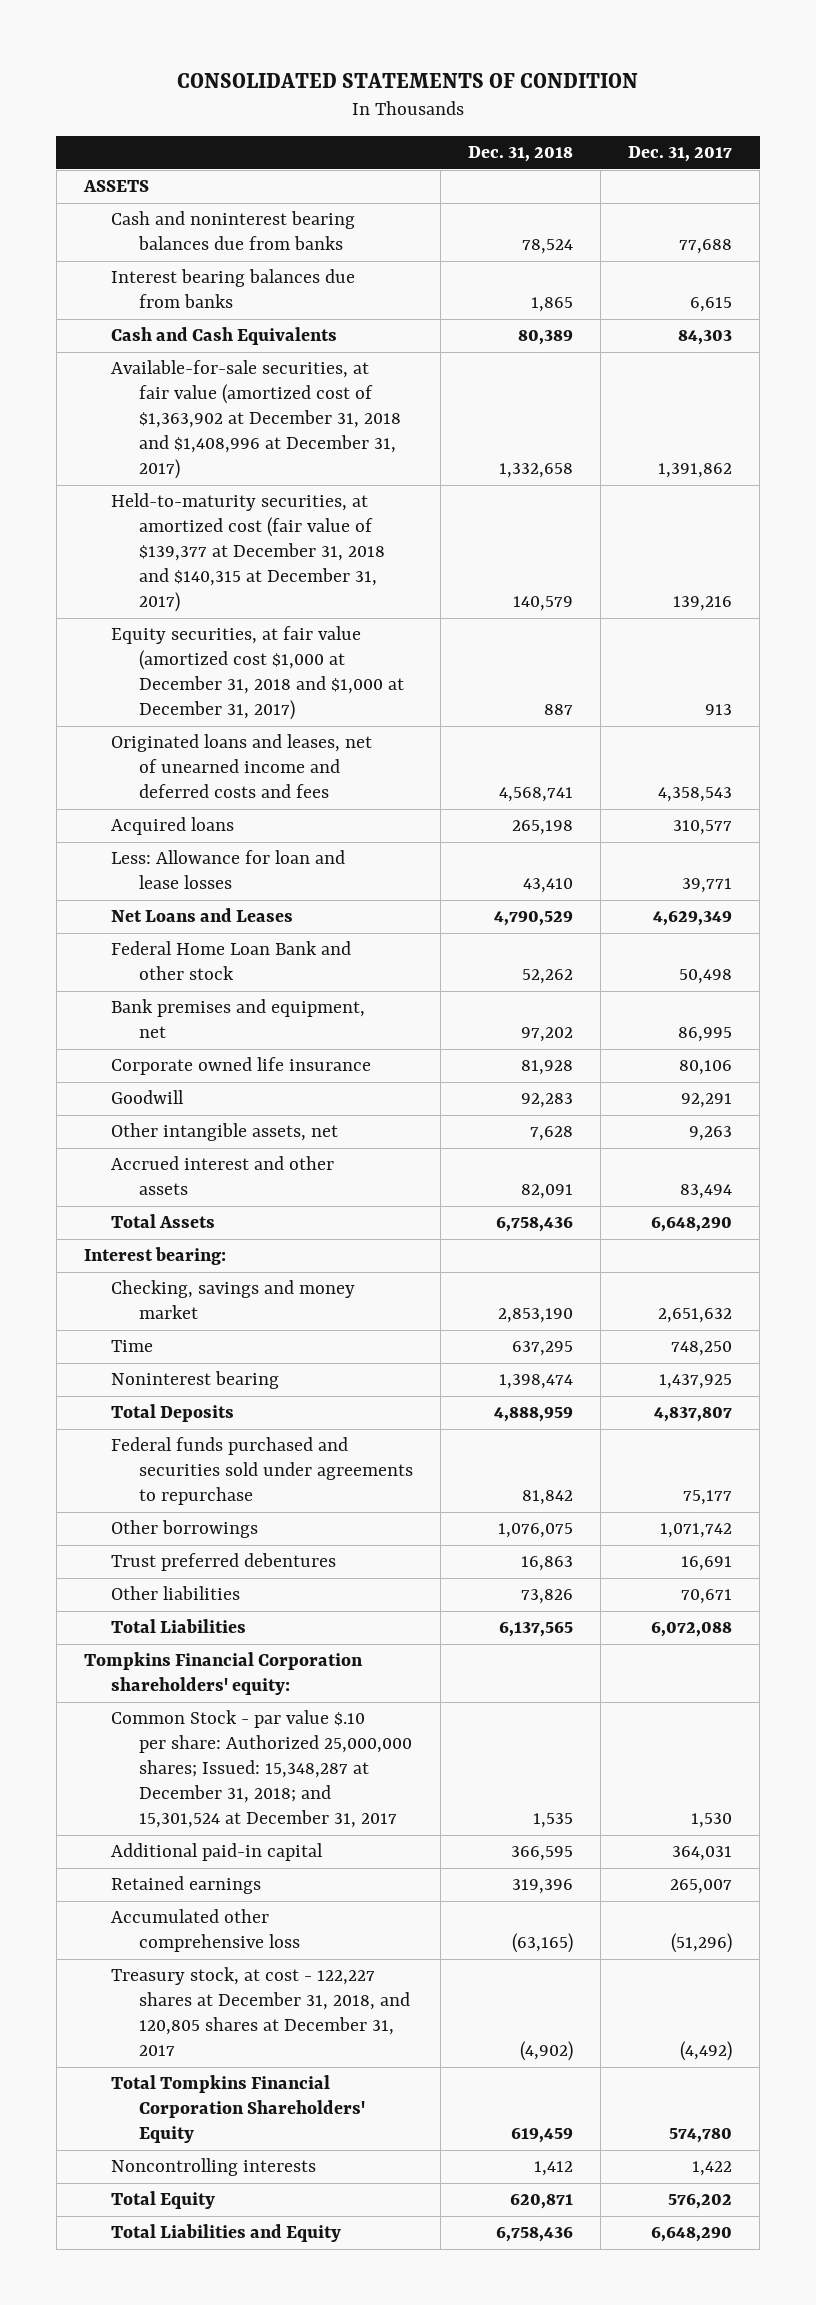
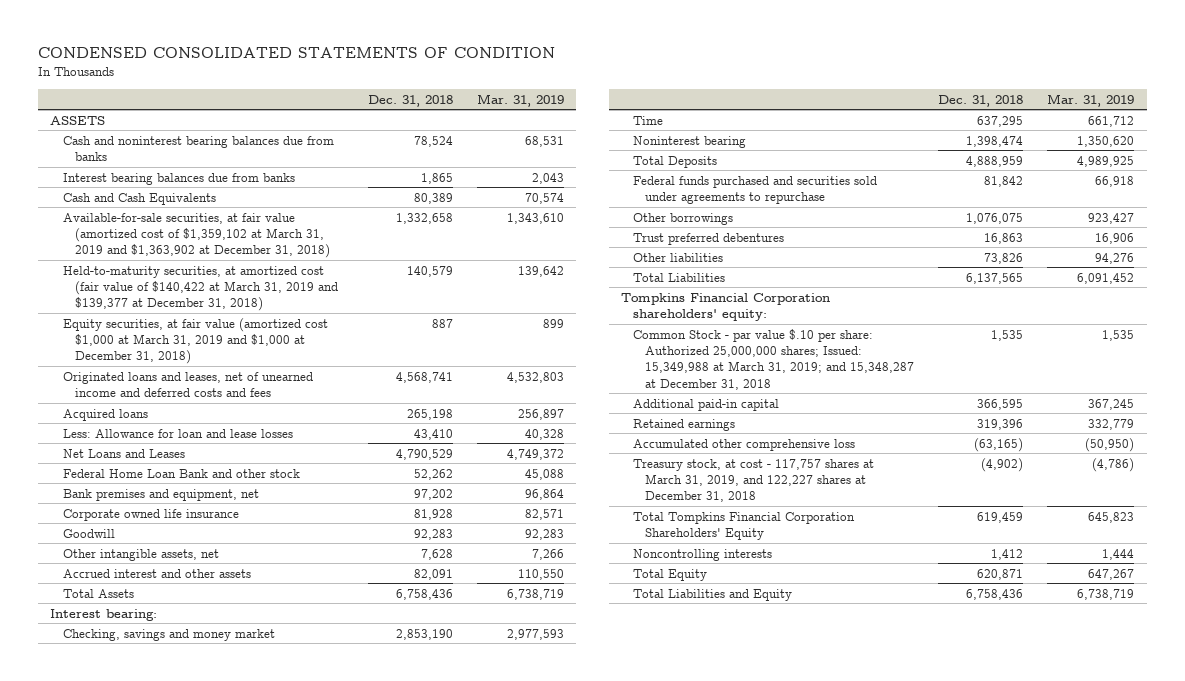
[176,72,638,88] CONSOLIDATED STATEMENTS OF CONDITION -> [38,47,556,59] CONDENSED CONSOLIDATED STATEMENTS OF CONDITION
[628,146,733,163] Dec. 31, 2017 -> none
none -> [477,93,565,107] Mar. 31, 2019
[111,360,401,480] Available-for-sale securities, at fair value (amortized cost of $1,363,902 at December 31, 2018 and $1,408,996 at December 31, 2017) -> [62,212,330,259] Available-for-sale securities, at fair value (amortized cost of $1,359,102 at March 31, 2019 and $1,363,902 at December 31, 2018)
[111,493,385,613] Held-to-maturity securities, at amortized cost (fair value of $139,377 at December 31, 2018 and $140,315 at December 31, 2017) -> [62,265,338,312] Held-to-maturity securities, at amortized cost (fair value of $140,422 at March 31, 2019 and $139,377 at December 31, 2018)
[111,626,404,721] Equity securities, at fair value (amortized cost $1,000 at December 31, 2018 and $1,000 at December 31, 2017) -> [62,317,328,365] Equity securities, at fair value (amortized cost $1,000 at March 31, 2019 and $1,000 at December 31, 2018)
[111,1710,412,1829] Common Stock - par value $.10 per share: Authorized 25,000,000 shares; Issued: 15,348,287 at December 31, 2018; and 15,301,524 at December 31, 2017 -> [632,328,915,390] Common Stock - par value $.10 per share: Authorized 25,000,000 shares; Issued: 15,349,988 at March 31, 2019; and 15,348,287 at December 31, 2018
[111,1967,410,2057] Treasury stock, at cost - 122,227 shares at December 31, 2018, and 120,805 shares at December 31, 2017 -> [632,458,874,503] Treasury stock, at cost - 117,757 shares at March 31, 2019, and 122,227 shares at December 31, 2018

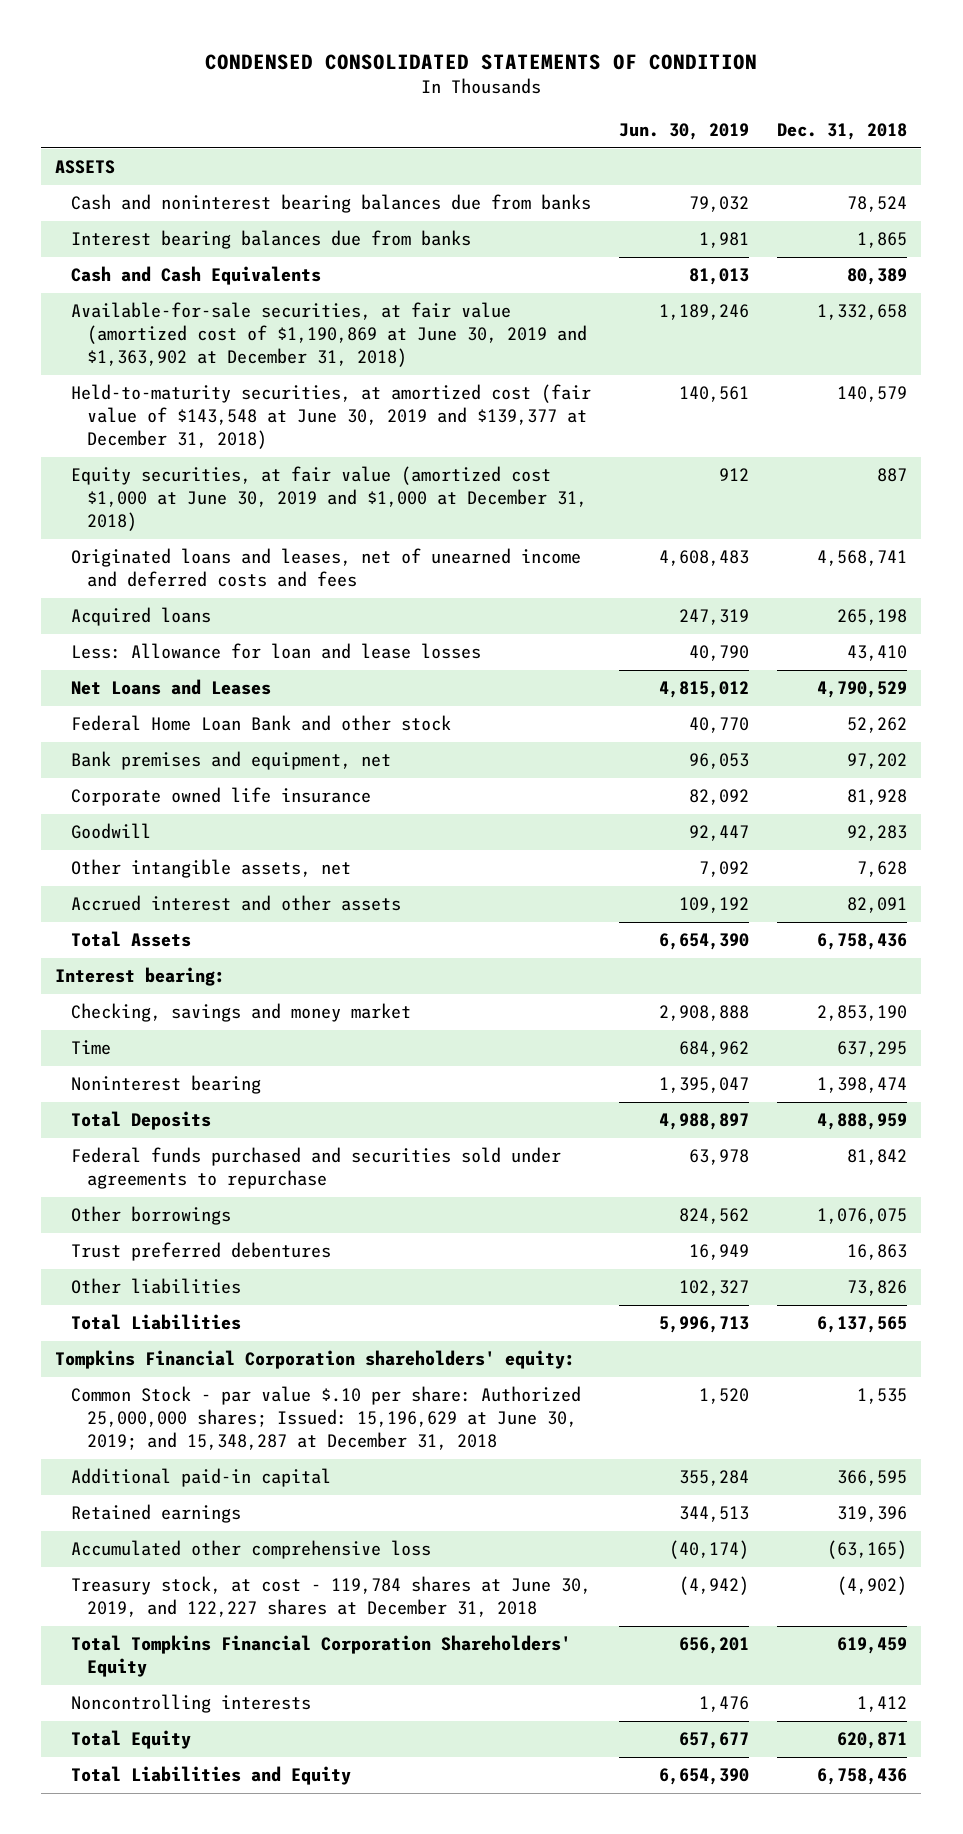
[477,93,565,107] Mar. 31, 2019 -> none
none -> [619,122,750,140] Jun. 30, 2019
[62,212,330,259] Available-for-sale securities, at fair value (amortized cost of $1,359,102 at March 31, 2019 and $1,363,902 at December 31, 2018) -> [71,302,588,367] Available-for-sale securities, at fair value (amortized cost of $1,190,869 at June 30, 2019 and $1,363,902 at December 31, 2018)
[62,265,338,312] Held-to-maturity securities, at amortized cost (fair value of $140,422 at March 31, 2019 and $139,377 at December 31, 2018) -> [71,384,592,449] Held-to-maturity securities, at amortized cost (fair value of $143,548 at June 30, 2019 and $139,377 at December 31, 2018)
[62,317,328,365] Equity securities, at fair value (amortized cost $1,000 at March 31, 2019 and $1,000 at December 31, 2018) -> [71,466,588,531] Equity securities, at fair value (amortized cost $1,000 at June 30, 2019 and $1,000 at December 31, 2018)
[632,328,915,390] Common Stock - par value $.10 per share: Authorized 25,000,000 shares; Issued: 15,349,988 at March 31, 2019; and 15,348,287 at December 31, 2018 -> [71,1386,582,1450] Common Stock - par value $.10 per share: Authorized 25,000,000 shares; Issued: 15,196,629 at June 30, 2019; and 15,348,287 at December 31, 2018
[632,458,874,503] Treasury stock, at cost - 117,757 shares at March 31, 2019, and 122,227 shares at December 31, 2018 -> [71,1576,592,1618] Treasury stock, at cost - 119,784 shares at June 30, 2019, and 122,227 shares at December 31, 2018

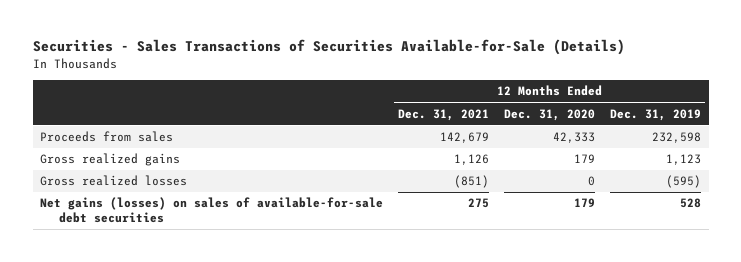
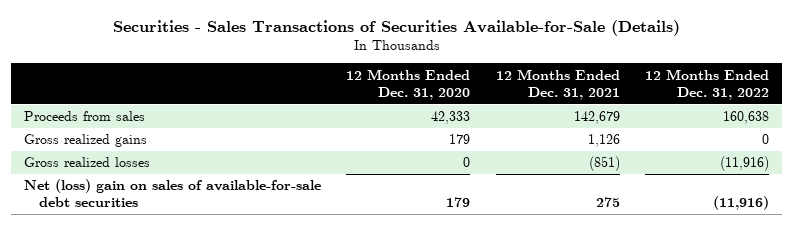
[610,108,702,121] Dec. 31, 2019 -> none
none -> [645,68,770,100] 12 Months Ended Dec. 31, 2022
[40,197,384,223] Net gains (losses) on sales of available-for-sale debt securities -> [23,179,321,208] Net (loss) gain on sales of available-for-sale debt securities

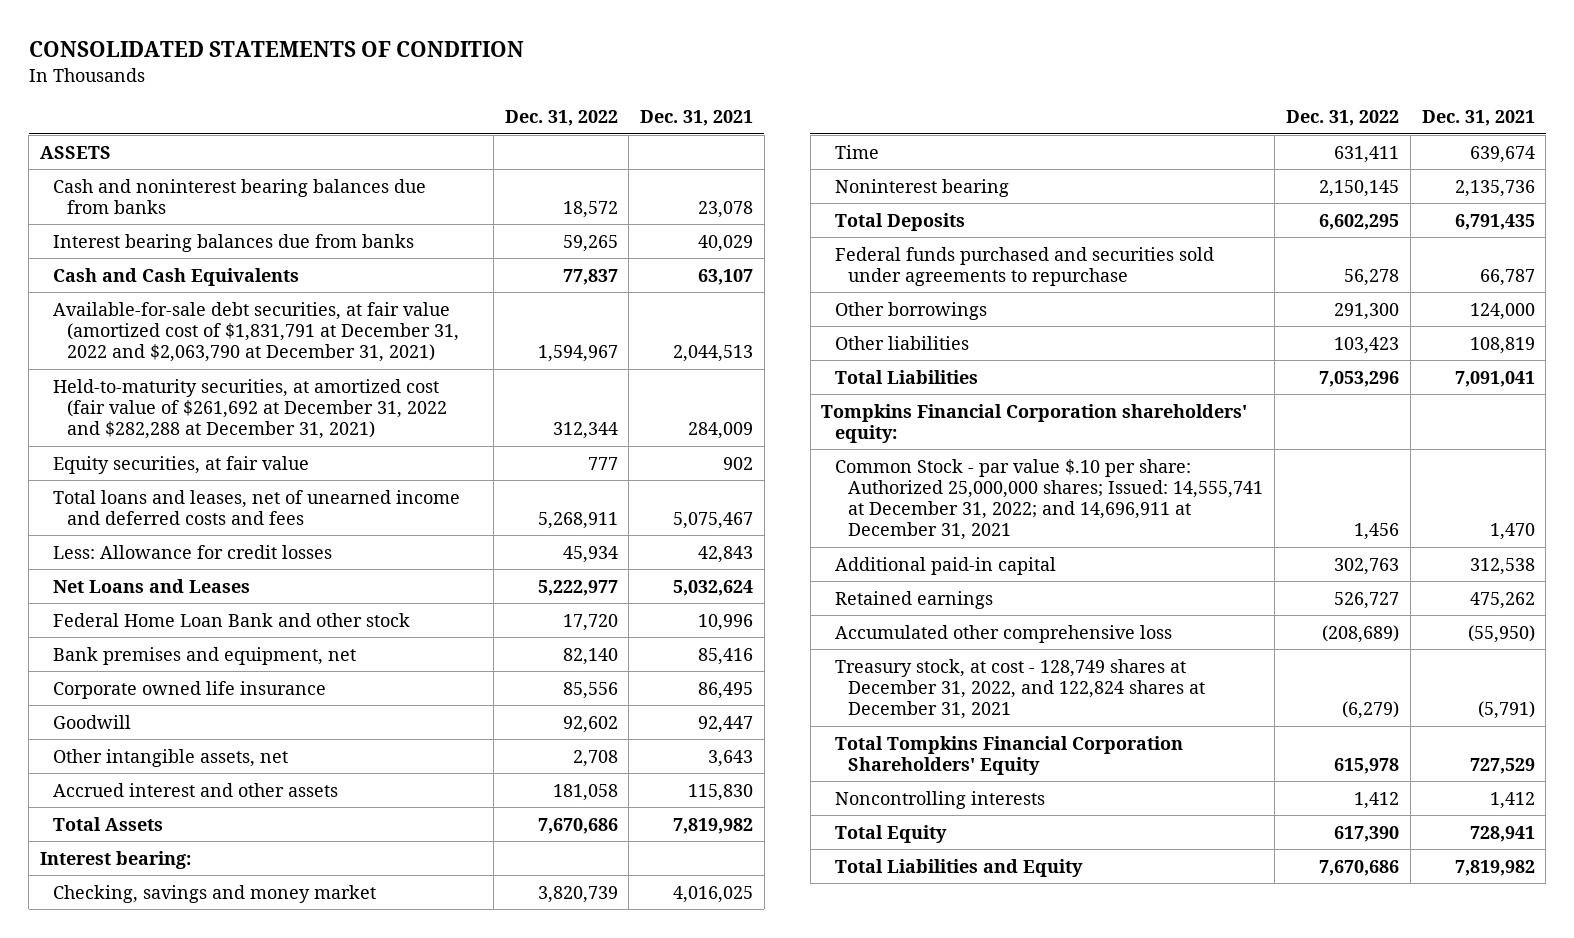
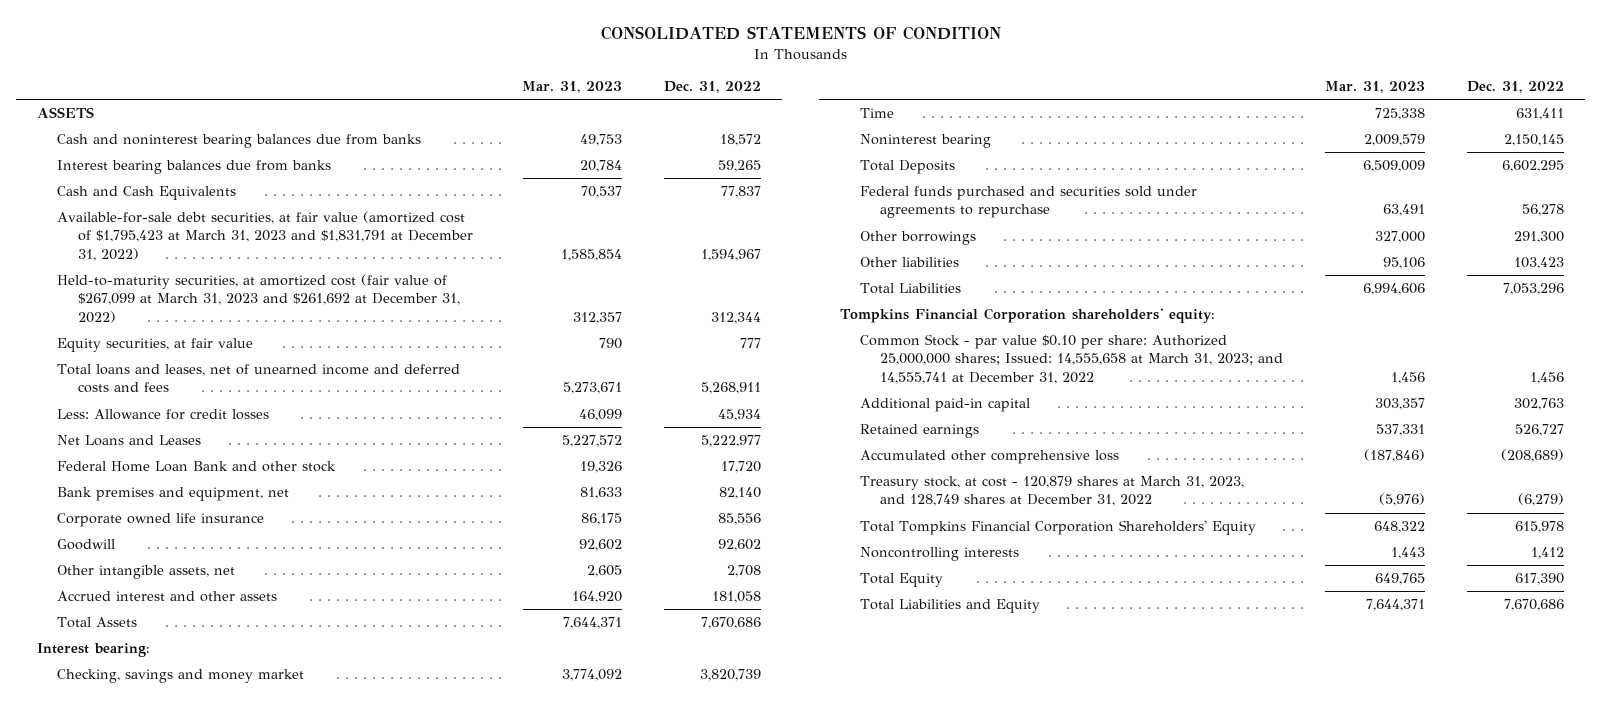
[640,110,754,127] Dec. 31, 2021 -> none
none -> [522,81,623,94] Mar. 31, 2023
[53,301,460,363] Available-for-sale debt securities, at fair value (amortized cost of $1,831,791 at December 31, 2022 and $2,063,790 at December 31, 2021) -> [57,211,473,261] Available-for-sale debt securities, at fair value (amortized cost of $1,795,423 at March 31, 2023 and $1,831,791 at December 31, 2022)
[53,378,448,440] Held-to-maturity securities, at amortized cost (fair value of $261,692 at December 31, 2022 and $282,288 at December 31, 2021) -> [57,274,460,323] Held-to-maturity securities, at amortized cost (fair value of $267,099 at March 31, 2023 and $261,692 at December 31, 2022)
[834,458,1264,541] Common Stock - par value $.10 per share: Authorized 25,000,000 shares; Issued: 14,555,741 at December 31, 2022; and 14,696,911 at December 31, 2021 -> [859,334,1284,384] Common Stock - par value $0.10 per share: Authorized 25,000,000 shares; Issued: 14,555,658 at March 31, 2023; and 14,555,741 at December 31, 2022
[834,658,1206,720] Treasury stock, at cost - 128,749 shares at December 31, 2022, and 122,824 shares at December 31, 2021 -> [859,476,1244,507] Treasury stock, at cost - 120,879 shares at March 31, 2023, and 128,749 shares at December 31, 2022

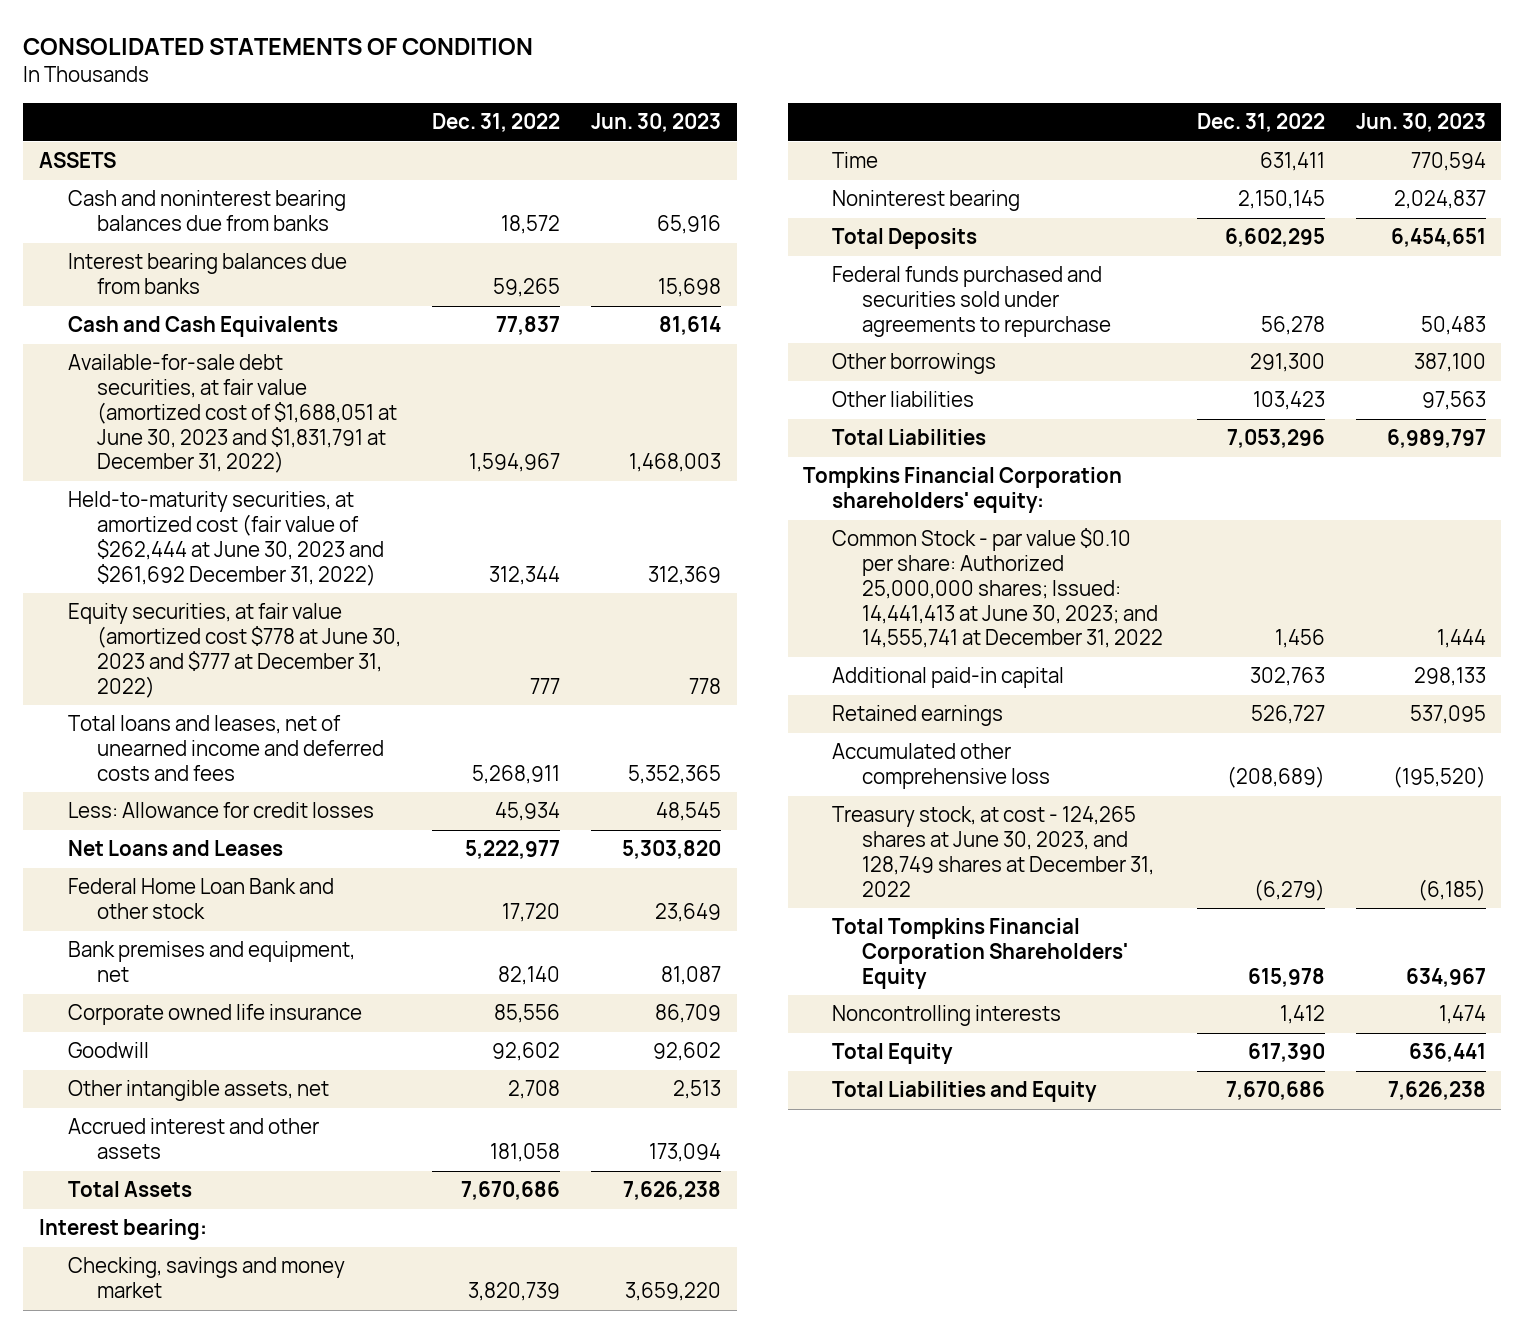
[522,81,623,94] Mar. 31, 2023 -> none
none -> [591,113,722,133] Jun. 30, 2023
[57,211,473,261] Available-for-sale debt securities, at fair value (amortized cost of $1,795,423 at March 31, 2023 and $1,831,791 at December 31, 2022) -> [67,354,398,474] Available-for-sale debt securities, at fair value (amortized cost of $1,688,051 at June 30, 2023 and $1,831,791 at December 31, 2022)
[57,274,460,323] Held-to-maturity securities, at amortized cost (fair value of $267,099 at March 31, 2023 and $261,692 at December 31, 2022) -> [67,491,385,586] Held-to-maturity securities, at amortized cost (fair value of $262,444 at June 30, 2023 and $261,692 December 31, 2022)
[57,338,254,353] Equity securities, at fair value -> [67,603,402,698] Equity securities, at fair value (amortized cost $778 at June 30, 2023 and $777 at December 31, 2022)
[859,334,1284,384] Common Stock - par value $0.10 per share: Authorized 25,000,000 shares; Issued: 14,555,658 at March 31, 2023; and 14,555,741 at December 31, 2022 -> [832,528,1163,649] Common Stock - par value $0.10 per share: Authorized 25,000,000 shares; Issued: 14,441,413 at June 30, 2023; and 14,555,741 at December 31, 2022
[859,476,1244,507] Treasury stock, at cost - 120,879 shares at March 31, 2023, and 128,749 shares at December 31, 2022 -> [832,806,1154,897] Treasury stock, at cost - 124,265 shares at June 30, 2023, and 128,749 shares at December 31, 2022

